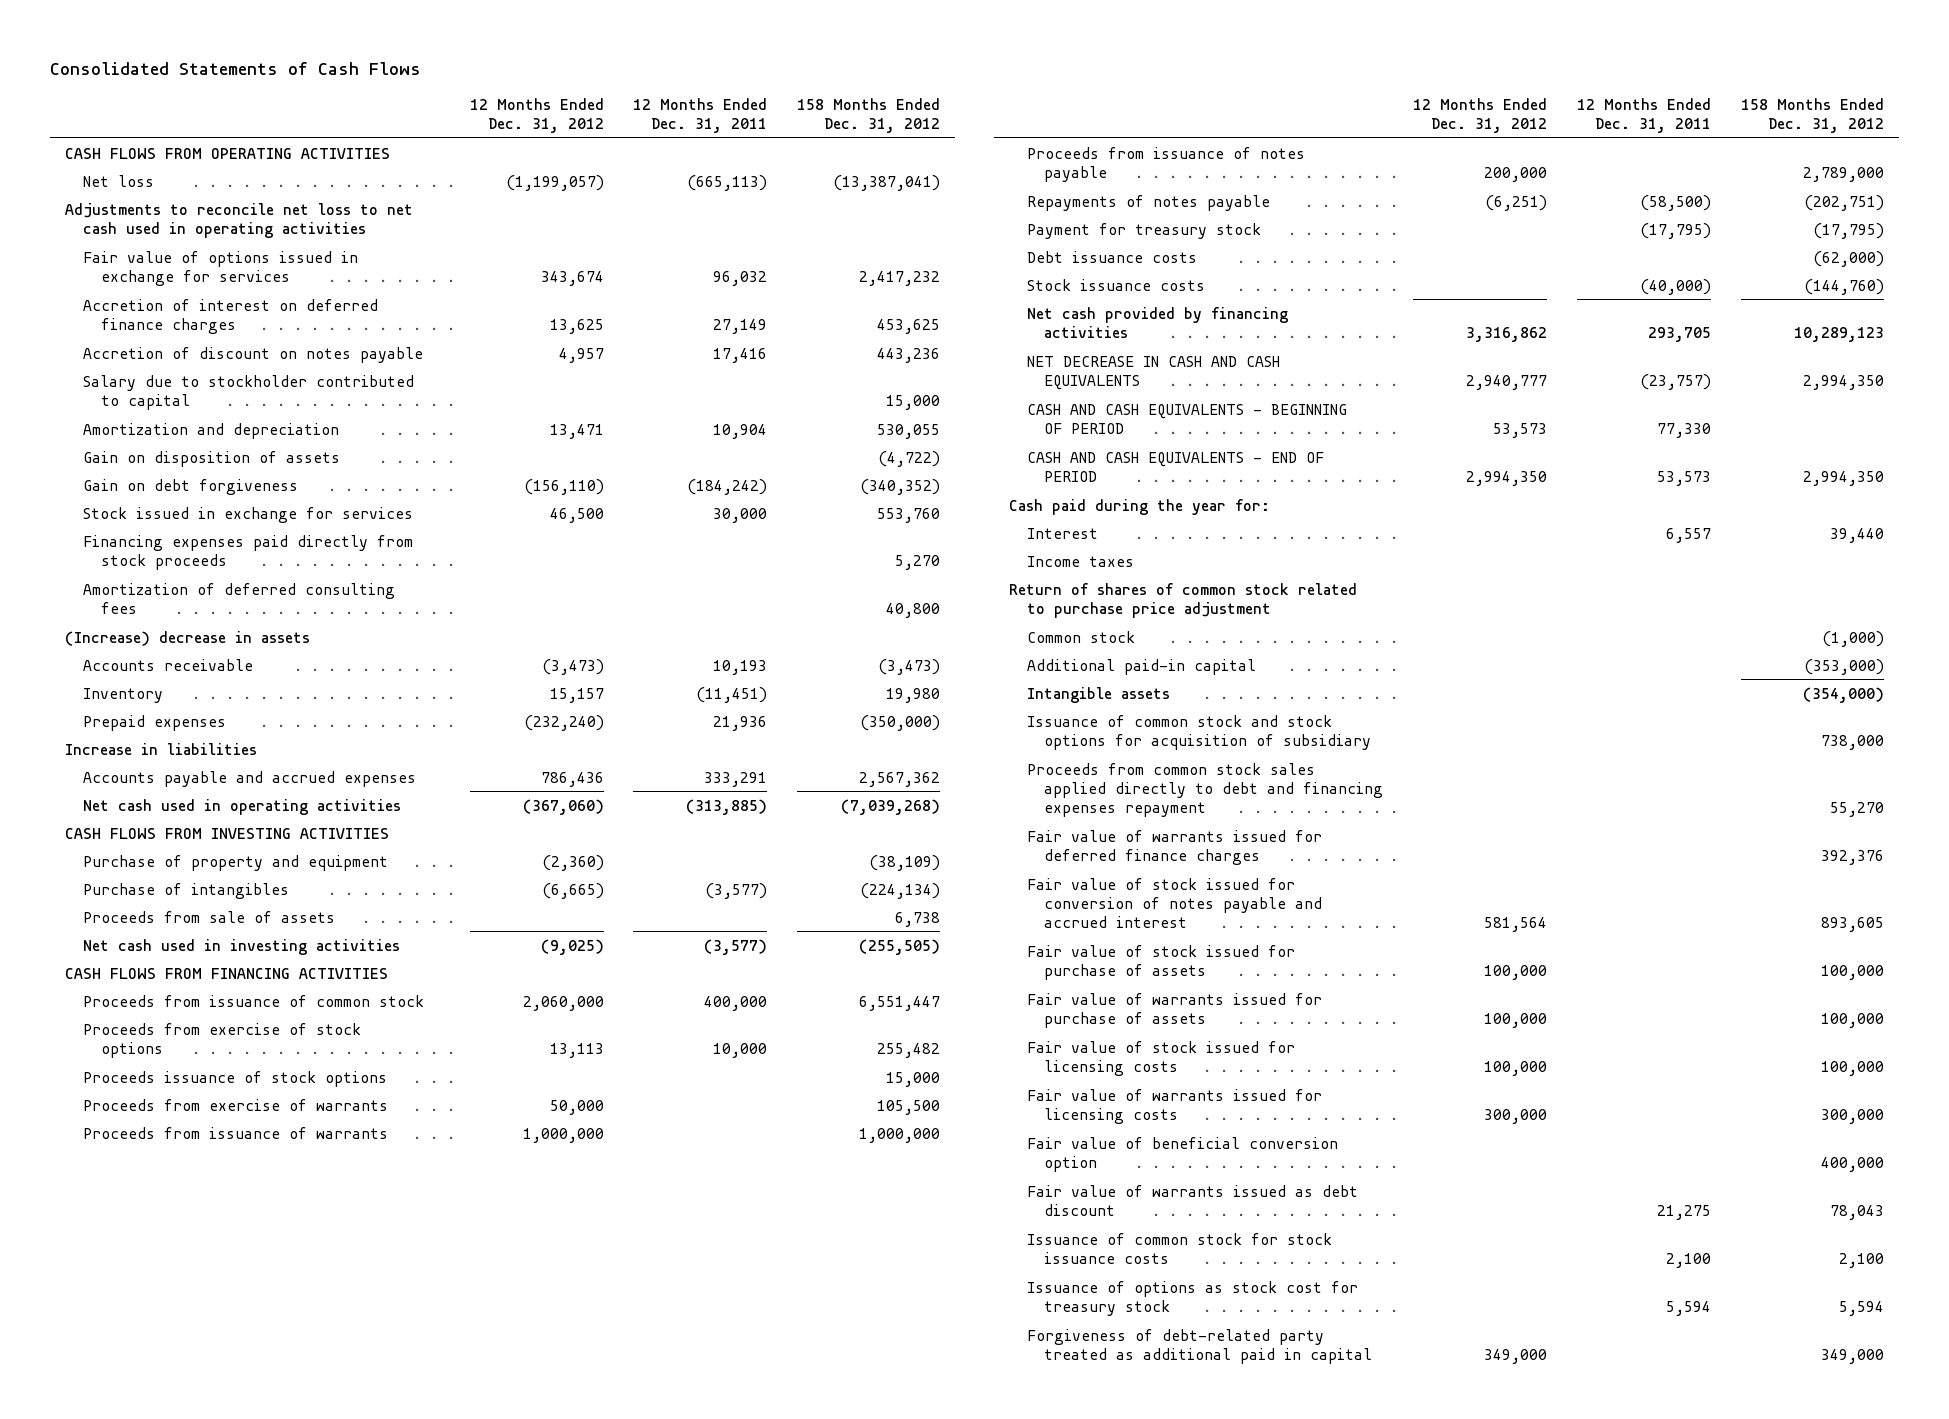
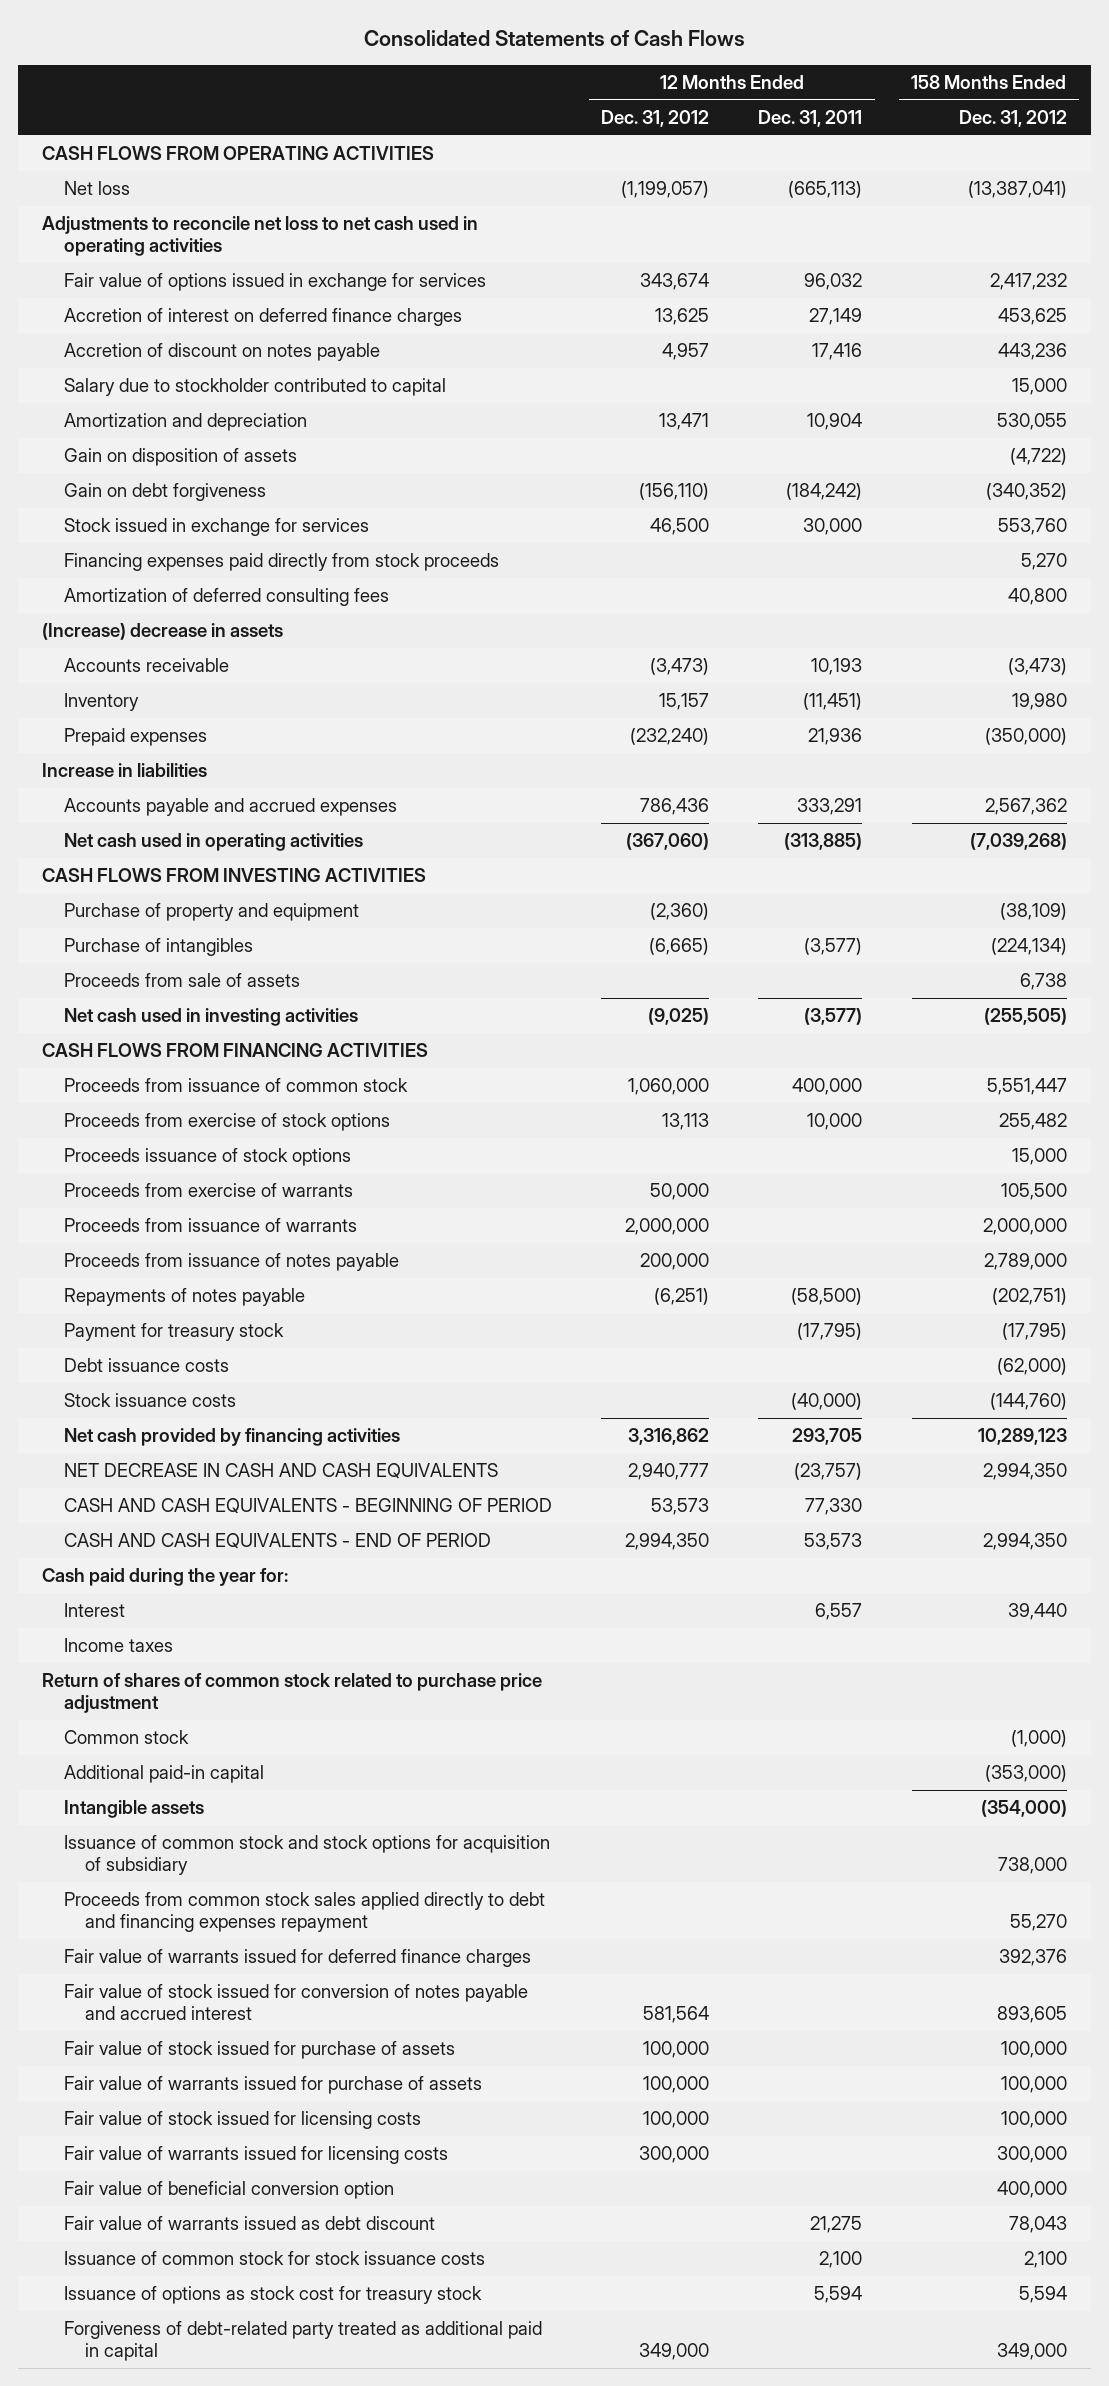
[522,995,604,1011] 2,060,000 -> [627,1078,709,1096] 1,060,000
[859,995,941,1011] 6,551,447 -> [986,1078,1067,1096] 5,551,447
[522,1127,604,1143] 1,000,000 -> [624,1218,709,1236] 2,000,000
[859,1127,941,1143] 1,000,000 -> [982,1218,1067,1236] 2,000,000

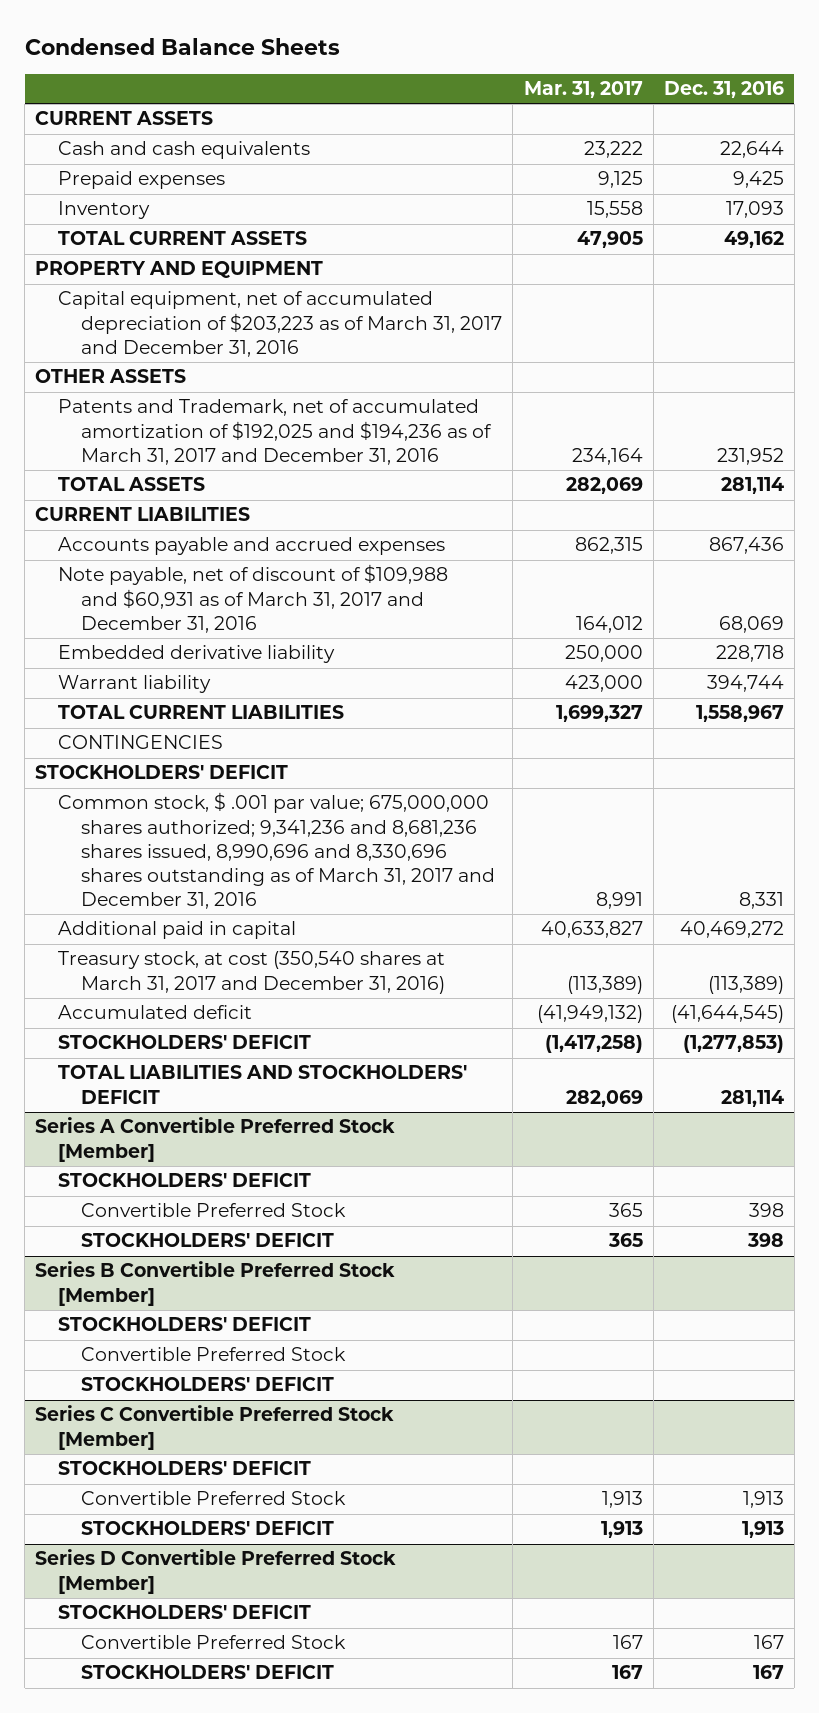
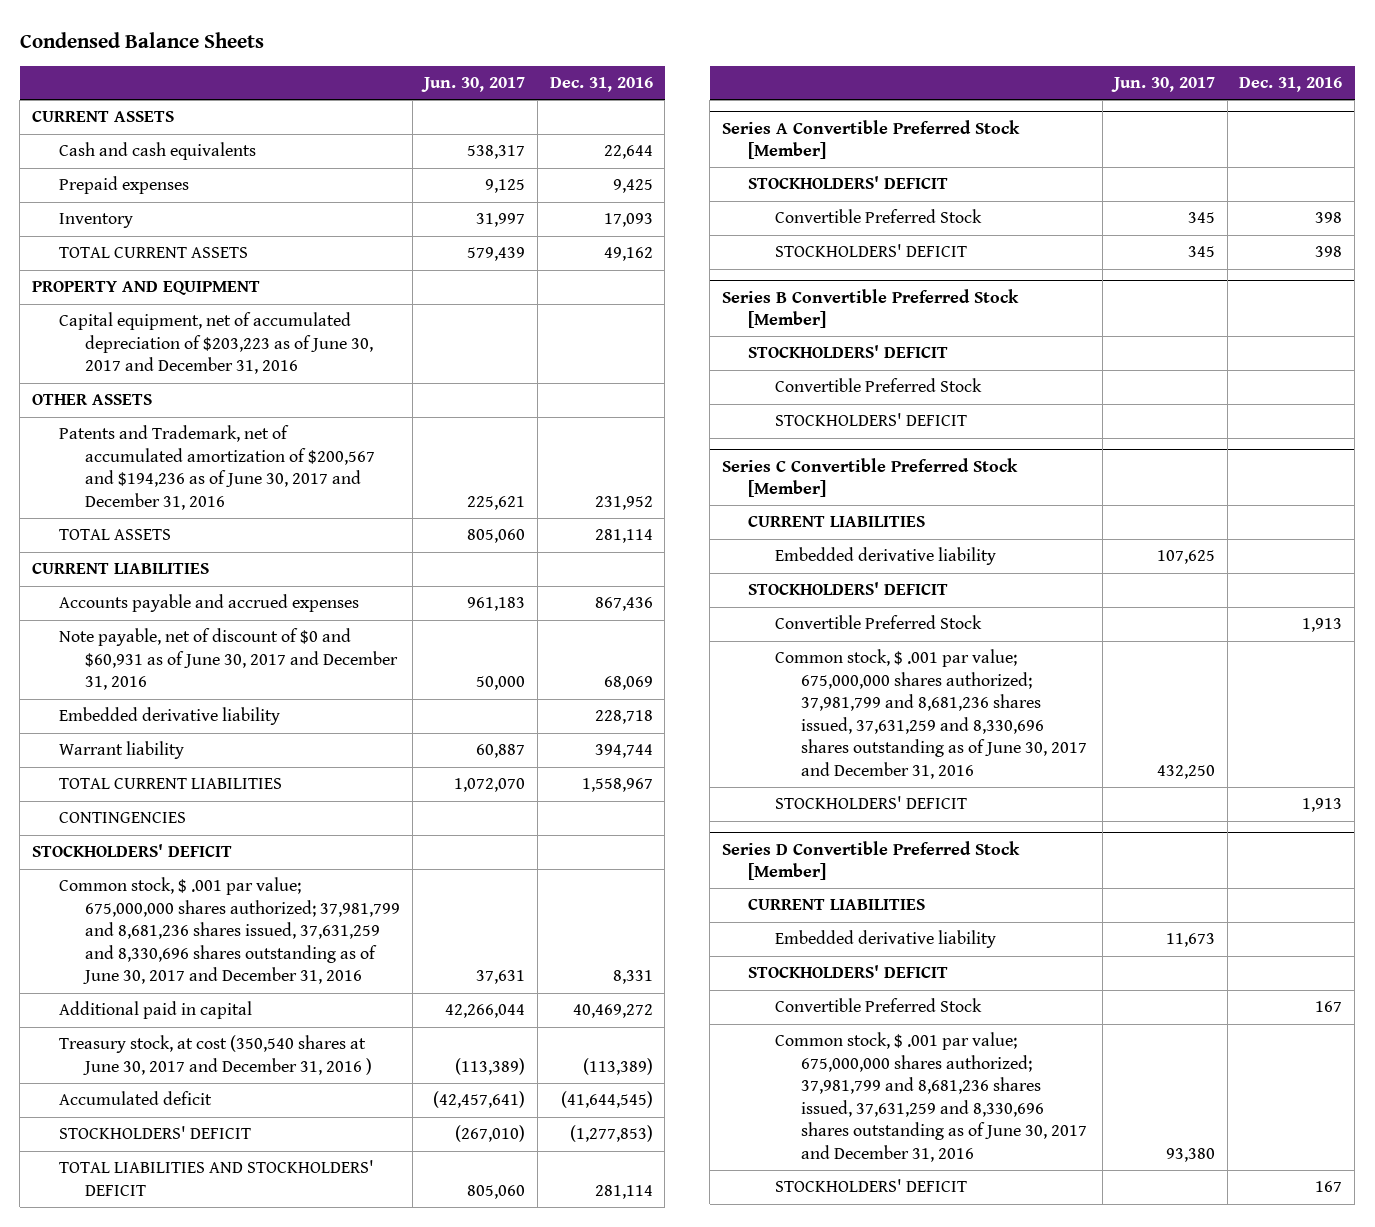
[523,81,643,99] Mar. 31, 2017 -> none
none -> [421,77,526,93] Jun. 30, 2017
[58,291,503,357] Capital equipment, net of accumulated depreciation of $203,223 as of March 31, 2017 and December 31, 2016 -> [58,312,374,375] Capital equipment, net of accumulated depreciation of $203,223 as of June 30, 2017 and December 31, 2016
[58,399,493,465] Patents and Trademark, net of accumulated amortization of $192,025 and $194,236 as of March 31, 2017 and December 31, 2016 -> [58,425,376,510] Patents and Trademark, net of accumulated amortization of $200,567 and $194,236 as of June 30, 2017 and December 31, 2016
[58,564,449,633] Note payable, net of discount of $109,988 and $60,931 as of March 31, 2017 and December 31, 2016 -> [58,628,399,691] Note payable, net of discount of $0 and $60,931 as of June 30, 2017 and December 31, 2016
[58,792,496,909] Common stock, $ .001 par value; 675,000,000 shares authorized; 9,341,236 and 8,681,236 shares issued, 8,990,696 and 8,330,696 shares outstanding as of March 31, 2017 and December 31, 2016 -> [58,877,401,985] Common stock, $ .001 par value; 675,000,000 shares authorized; 37,981,799 and 8,681,236 shares issued, 37,631,259 and 8,330,696 shares outstanding as of June 30, 2017 and December 31, 2016
[58,951,446,994] Treasury stock, at cost (350,540 shares at March 31, 2017 and December 31, 2016) -> [58,1035,373,1075] Treasury stock, at cost (350,540 shares at June 30, 2017 and December 31, 2016 )
none -> [748,516,926,528] CURRENT LIABILITIES
none -> [774,547,996,566] Embedded derivative liability
none -> [774,649,1088,779] Common stock, $ .001 par value; 675,000,000 shares authorized; 37,981,799 and 8,681,236 shares issued, 37,631,259 and 8,330,696 shares outstanding as of June 30, 2017 and December 31, 2016
none -> [748,899,926,911] CURRENT LIABILITIES
none -> [774,930,996,949] Embedded derivative liability
none -> [774,1032,1088,1162] Common stock, $ .001 par value; 675,000,000 shares authorized; 37,981,799 and 8,681,236 shares issued, 37,631,259 and 8,330,696 shares outstanding as of June 30, 2017 and December 31, 2016

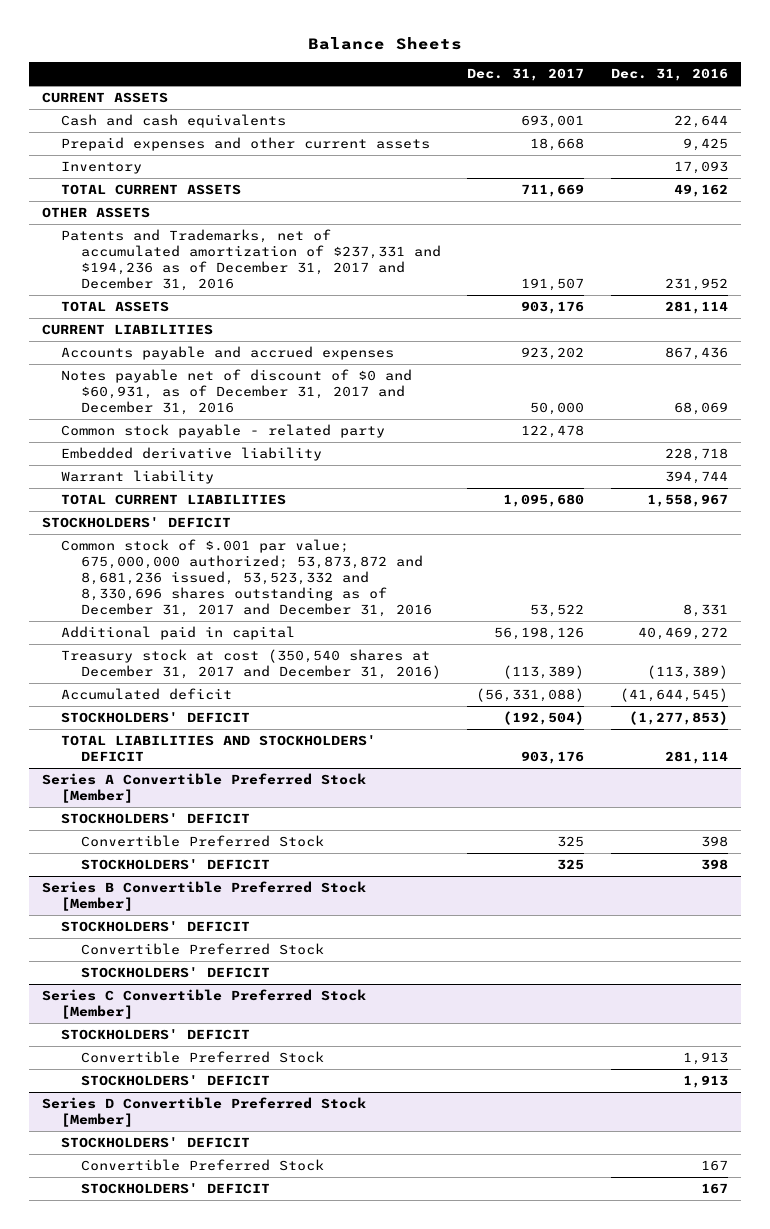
[19,31,264,48] Condensed Balance Sheets -> [307,36,462,50] Balance Sheets
[421,77,526,93] Jun. 30, 2017 -> none
none -> [467,68,585,82] Dec. 31, 2017
[58,176,189,195] Prepaid expenses -> [61,137,431,152] Prepaid expenses and other current assets
[32,281,261,296] PROPERTY AND EQUIPMENT -> none
[58,312,374,375] Capital equipment, net of accumulated depreciation of $203,223 as of June 30, 2017 and December 31, 2016 -> none
[58,425,376,510] Patents and Trademark, net of accumulated amortization of $200,567 and $194,236 as of June 30, 2017 and December 31, 2016 -> [61,229,441,292] Patents and Trademarks, net of accumulated amortization of $237,331 and $194,236 as of December 31, 2017 and December 31, 2016
[58,628,399,691] Note payable, net of discount of $0 and $60,931 as of June 30, 2017 and December 31, 2016 -> [61,369,413,416] Notes payable net of discount of $0 and $60,931, as of December 31, 2017 and December 31, 2016
none -> [61,424,386,439] Common stock payable - related party
[58,812,186,824] CONTINGENCIES -> none
[58,877,401,985] Common stock, $ .001 par value; 675,000,000 shares authorized; 37,981,799 and 8,681,236 shares issued, 37,631,259 and 8,330,696 shares outstanding as of June 30, 2017 and December 31, 2016 -> [61,539,432,618] Common stock of $.001 par value; 675,000,000 authorized; 53,873,872 and 8,681,236 issued, 53,523,332 and 8,330,696 shares outstanding as of December 31, 2017 and December 31, 2016
[58,1035,373,1075] Treasury stock, at cost (350,540 shares at June 30, 2017 and December 31, 2016 ) -> [61,649,441,680] Treasury stock at cost (350,540 shares at December 31, 2017 and December 31, 2016)
[748,516,926,528] CURRENT LIABILITIES -> none
[774,547,996,566] Embedded derivative liability -> none
[774,649,1088,779] Common stock, $ .001 par value; 675,000,000 shares authorized; 37,981,799 and 8,681,236 shares issued, 37,631,259 and 8,330,696 shares outstanding as of June 30, 2017 and December 31, 2016 -> none
[748,899,926,911] CURRENT LIABILITIES -> none
[774,930,996,949] Embedded derivative liability -> none
[774,1032,1088,1162] Common stock, $ .001 par value; 675,000,000 shares authorized; 37,981,799 and 8,681,236 shares issued, 37,631,259 and 8,330,696 shares outstanding as of June 30, 2017 and December 31, 2016 -> none

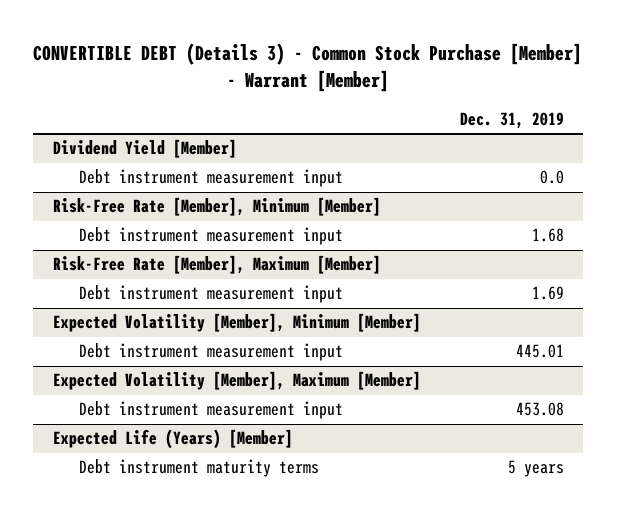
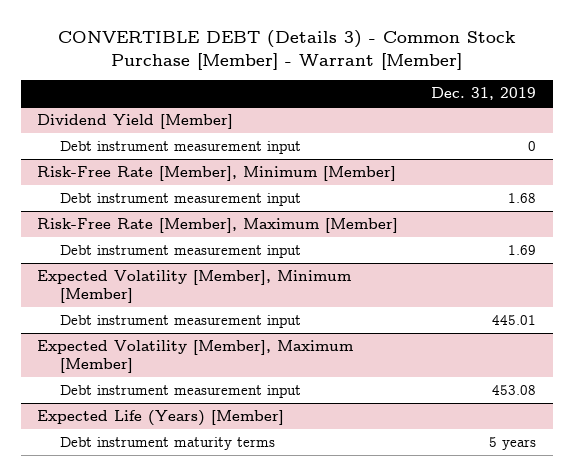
[539,170,564,185] 0.0 -> [528,141,537,152] 0

